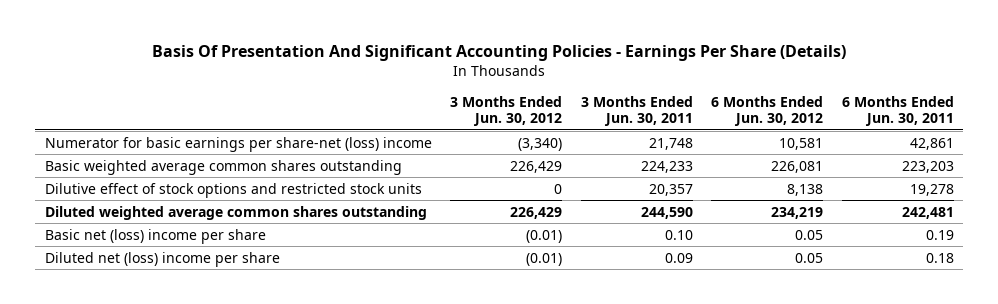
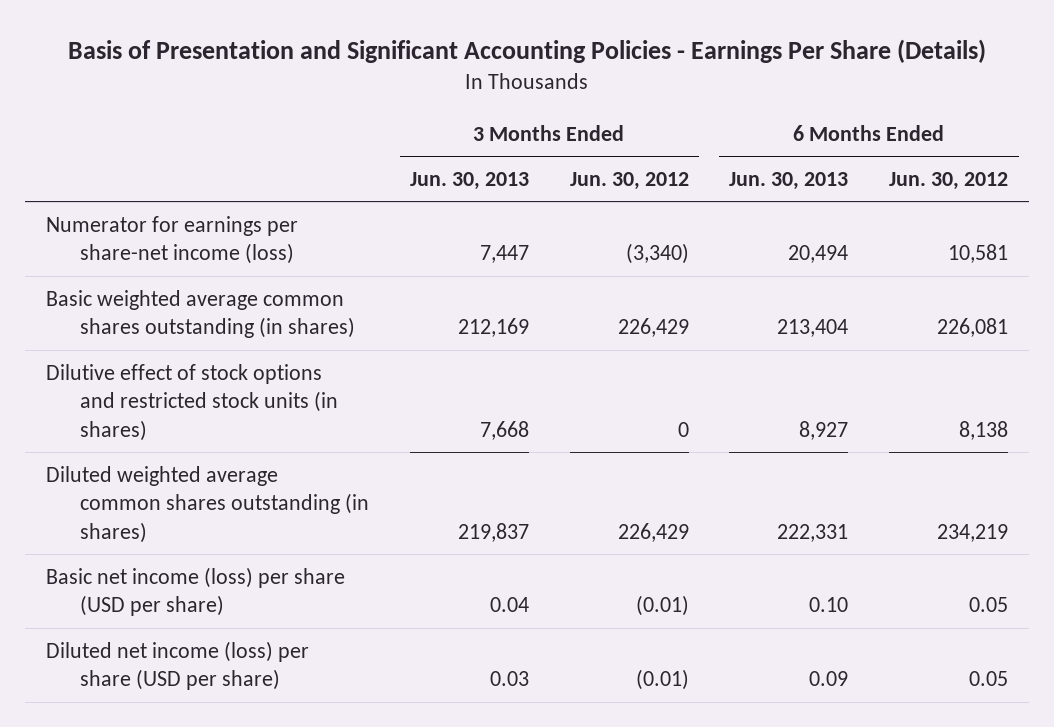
[152,44,847,61] Basis Of Presentation And Significant Accounting Policies - Earnings Per Share (Details) -> [67,39,986,64] Basis of Presentation and Significant Accounting Policies - Earnings Per Share (Details)
[580,95,693,127] 3 Months Ended Jun. 30, 2011 -> none
[841,95,954,127] 6 Months Ended Jun. 30, 2011 -> none
none -> [409,172,529,191] Jun. 30, 2013
none -> [729,172,849,191] Jun. 30, 2013
[44,136,432,152] Numerator for basic earnings per share-net (loss) income -> [45,215,298,265] Numerator for earnings per share-net income (loss)
[44,159,402,175] Basic weighted average common shares outstanding -> [45,289,356,339] Basic weighted average common shares outstanding (in shares)
[44,182,422,198] Dilutive effect of stock options and restricted stock units -> [45,363,339,441] Dilutive effect of stock options and restricted stock units (in shares)
[44,205,427,220] Diluted weighted average common shares outstanding -> [45,465,370,543] Diluted weighted average common shares outstanding (in shares)
[44,228,266,244] Basic net (loss) income per share -> [45,566,345,617] Basic net income (loss) per share (USD per share)
[44,251,280,267] Diluted net (loss) income per share -> [45,640,309,691] Diluted net income (loss) per share (USD per share)

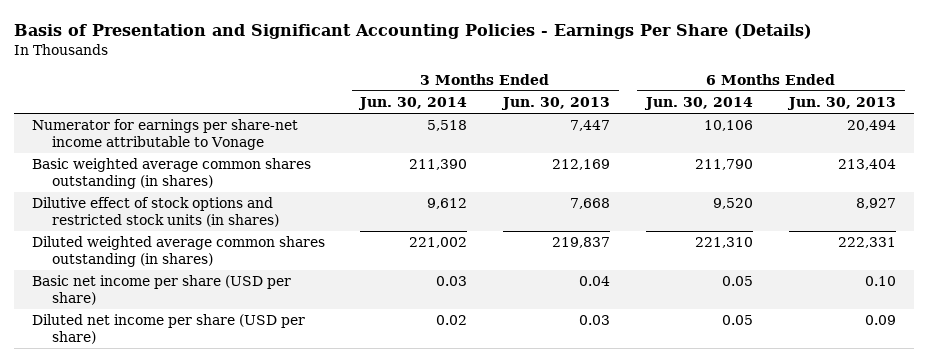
[569,172,689,191] Jun. 30, 2012 -> none
[889,172,1009,191] Jun. 30, 2012 -> none
none -> [358,97,468,111] Jun. 30, 2014
none -> [644,97,754,111] Jun. 30, 2014
[45,215,298,265] Numerator for earnings per share-net income (loss) -> [31,119,298,150] Numerator for earnings per share-net income attributable to Vonage
[45,566,345,617] Basic net income (loss) per share (USD per share) -> [31,275,291,305] Basic net income per share (USD per share)
[45,640,309,691] Diluted net income (loss) per share (USD per share) -> [31,314,305,344] Diluted net income per share (USD per share)

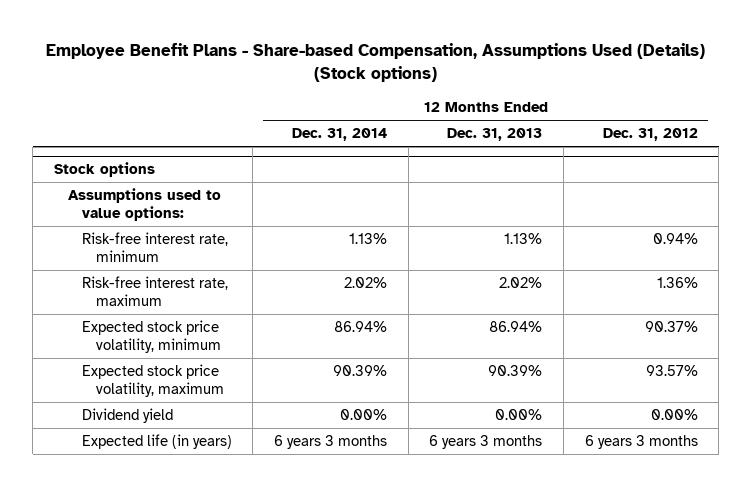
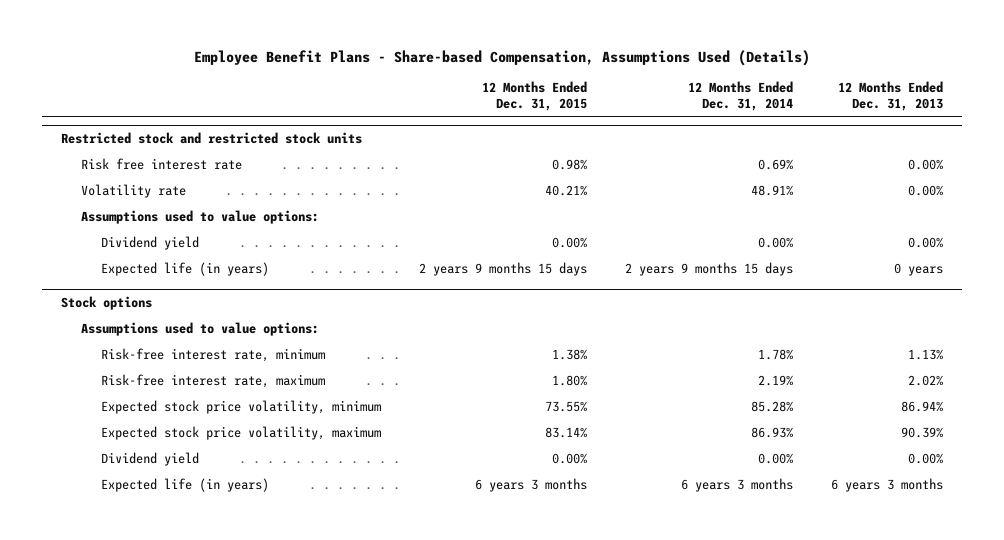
[45,42,705,82] Employee Benefit Plans - Share-based Compensation, Assumptions Used (Details) (Stock options) -> [194,50,811,67] Employee Benefit Plans - Share-based Compensation, Assumptions Used (Details)
[602,128,698,142] Dec. 31, 2012 -> none
none -> [482,81,588,112] 12 Months Ended Dec. 31, 2015
none -> [61,132,363,145] Restricted stock and restricted stock units
none -> [81,158,243,171] Risk free interest rate
none -> [81,184,187,199] Volatility rate
none -> [81,210,320,225] Assumptions used to value options:
none -> [101,236,200,251] Dividend yield
none -> [101,262,270,277] Expected life (in years)
[349,233,388,245] 1.13% -> [758,349,794,361] 1.78%
[344,277,388,289] 2.02% -> [758,375,794,387] 2.19%
[334,321,388,333] 86.94% -> [751,401,794,413] 85.28%
[333,365,388,377] 90.39% -> [751,427,794,439] 86.93%

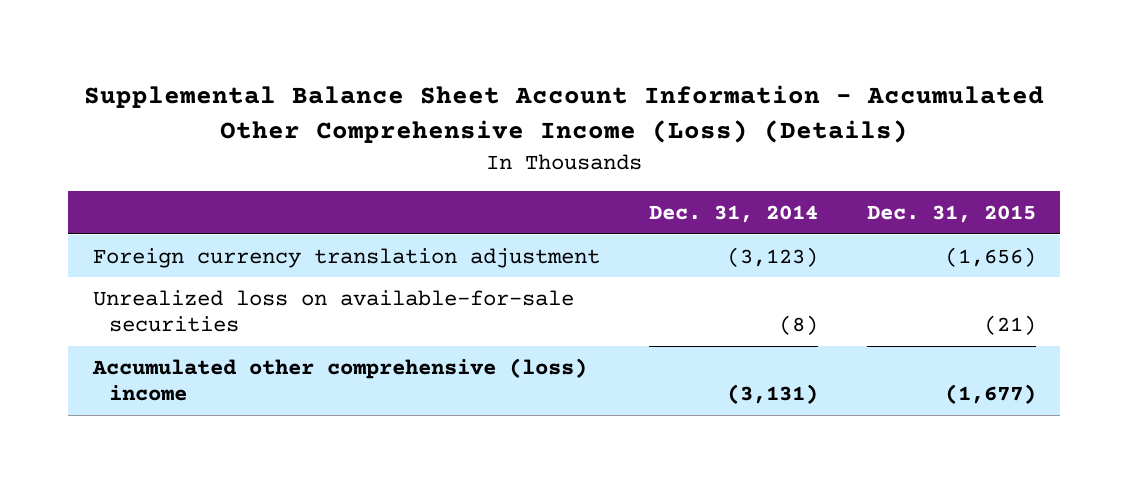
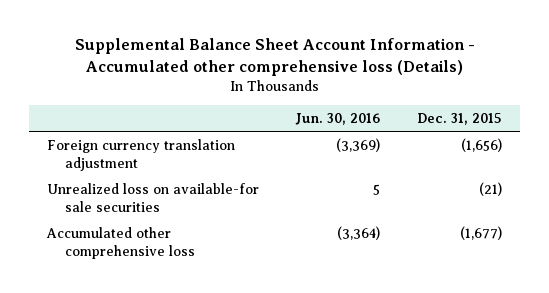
[84,85,1045,144] Supplemental Balance Sheet Account Information - Accumulated Other Comprehensive Income (Loss) (Details) -> [74,38,475,77] Supplemental Balance Sheet Account Information - Accumulated other comprehensive loss (Details)
[648,205,818,224] Dec. 31, 2014 -> none
none -> [295,113,381,126] Jun. 30, 2016
[92,289,574,333] Unrealized loss on available-for-sale securities -> [47,182,260,212] Unrealized loss on available-for sale securities
[91,357,587,402] Accumulated other comprehensive (loss) income -> [46,226,196,259] Accumulated other comprehensive loss

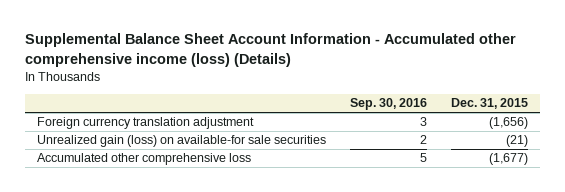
[74,38,475,77] Supplemental Balance Sheet Account Information - Accumulated other comprehensive loss (Details) -> [24,33,516,68] Supplemental Balance Sheet Account Information - Accumulated other comprehensive income (loss) (Details)
[295,113,381,126] Jun. 30, 2016 -> none
none -> [349,98,427,111] Sep. 30, 2016
[47,182,260,212] Unrealized loss on available-for sale securities -> [36,135,326,148] Unrealized gain (loss) on available-for sale securities

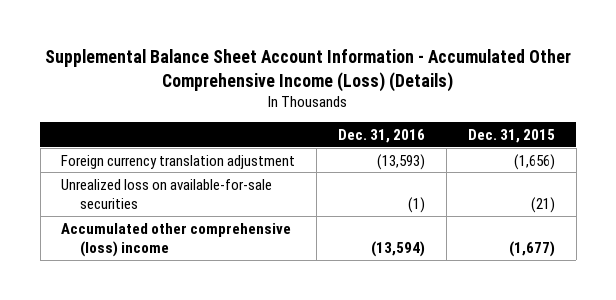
[24,33,516,68] Supplemental Balance Sheet Account Information - Accumulated other comprehensive income (loss) (Details) -> [45,49,572,92] Supplemental Balance Sheet Account Information - Accumulated Other Comprehensive Income (Loss) (Details)
[349,98,427,111] Sep. 30, 2016 -> none
none -> [338,128,426,143] Dec. 31, 2016
[36,135,326,148] Unrealized gain (loss) on available-for sale securities -> [61,178,273,210] Unrealized loss on available-for-sale securities
[36,153,251,166] Accumulated other comprehensive loss -> [61,222,292,258] Accumulated other comprehensive (loss) income

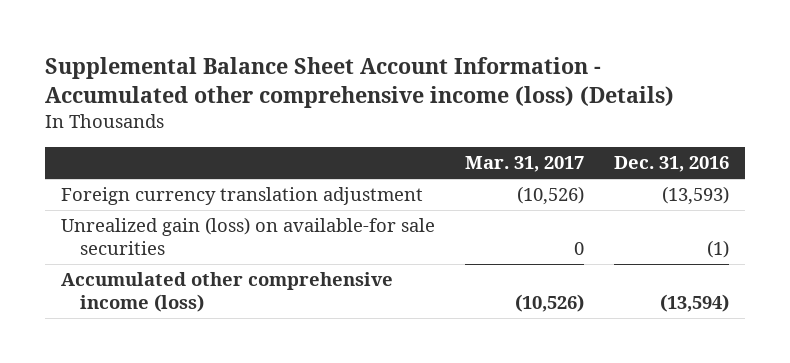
[45,49,572,92] Supplemental Balance Sheet Account Information - Accumulated Other Comprehensive Income (Loss) (Details) -> [45,57,675,109] Supplemental Balance Sheet Account Information - Accumulated other comprehensive income (loss) (Details)
[468,128,556,143] Dec. 31, 2015 -> none
none -> [465,156,585,173] Mar. 31, 2017
[61,178,273,210] Unrealized loss on available-for-sale securities -> [60,217,435,255] Unrealized gain (loss) on available-for sale securities
[61,222,292,258] Accumulated other comprehensive (loss) income -> [60,272,393,312] Accumulated other comprehensive income (loss)

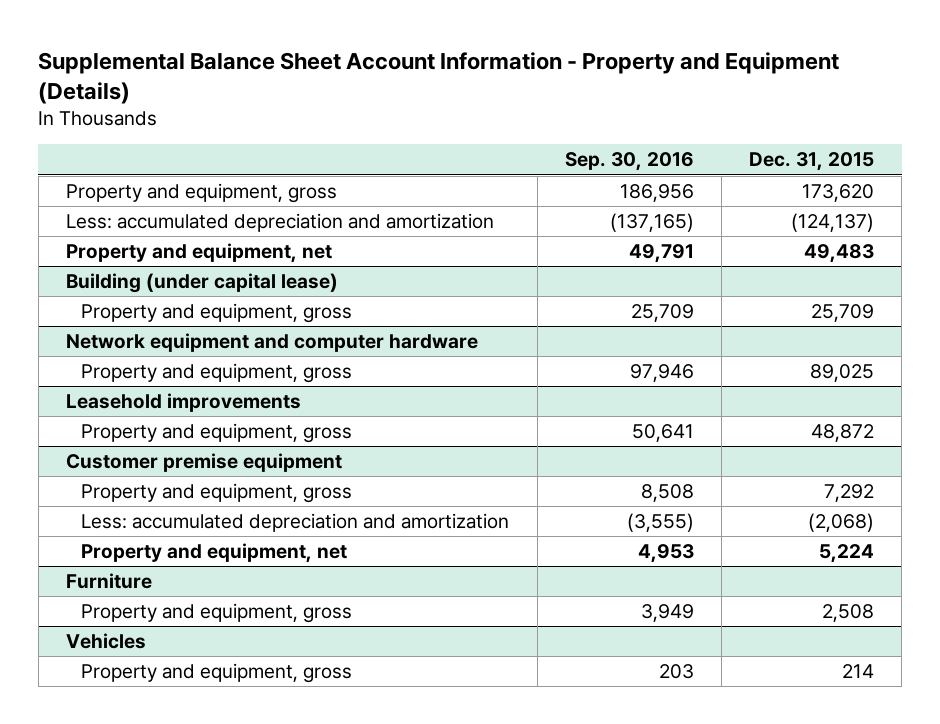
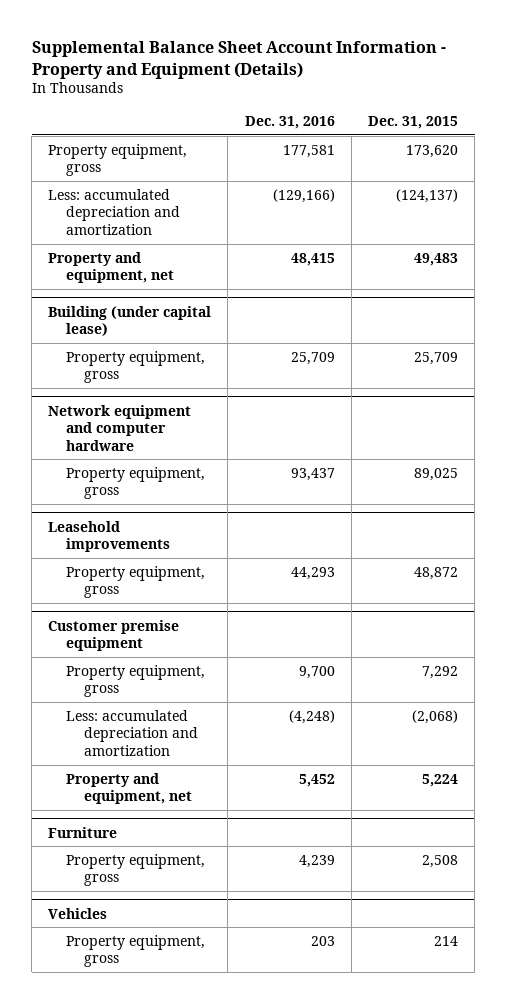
[564,152,694,172] Sep. 30, 2016 -> none
none -> [244,115,335,129] Dec. 31, 2016
[66,183,338,204] Property and equipment, gross -> [48,143,188,177] Property equipment, gross
[81,303,353,324] Property and equipment, gross -> [65,350,205,384] Property equipment, gross
[81,363,353,384] Property and equipment, gross -> [65,466,205,500] Property equipment, gross
[81,423,353,444] Property and equipment, gross -> [65,565,205,599] Property equipment, gross
[81,483,353,504] Property and equipment, gross -> [65,664,205,698] Property equipment, gross
[81,603,353,624] Property and equipment, gross -> [65,853,205,887] Property equipment, gross
[81,663,353,684] Property and equipment, gross -> [65,934,205,968] Property equipment, gross

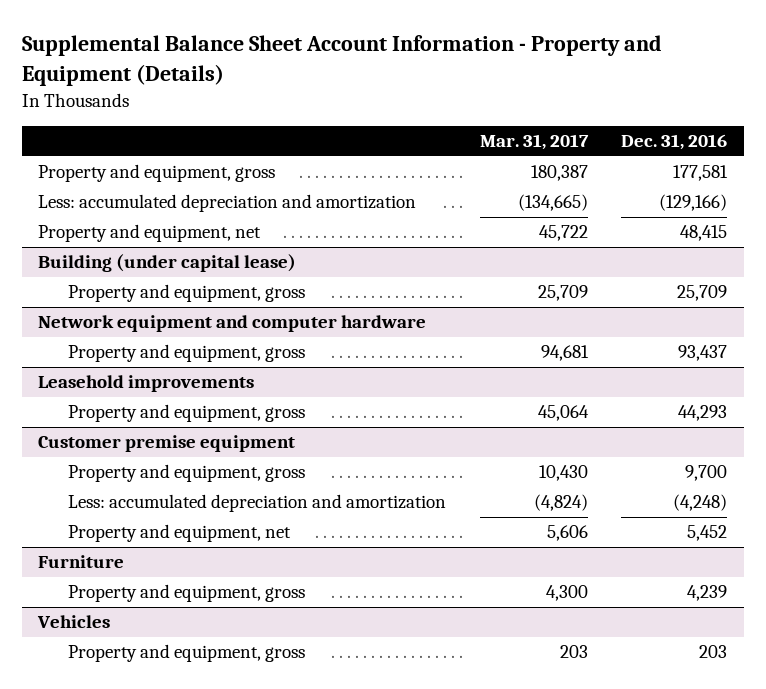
[368,115,459,129] Dec. 31, 2015 -> none
none -> [479,134,589,151] Mar. 31, 2017
[48,143,188,177] Property equipment, gross -> [38,164,276,183] Property and equipment, gross
[65,350,205,384] Property equipment, gross -> [68,284,306,303] Property and equipment, gross
[65,466,205,500] Property equipment, gross -> [68,344,306,363] Property and equipment, gross
[65,565,205,599] Property equipment, gross -> [68,404,306,423] Property and equipment, gross
[65,664,205,698] Property equipment, gross -> [68,464,306,483] Property and equipment, gross
[65,853,205,887] Property equipment, gross -> [68,584,306,603] Property and equipment, gross
[65,934,205,968] Property equipment, gross -> [68,644,306,663] Property and equipment, gross

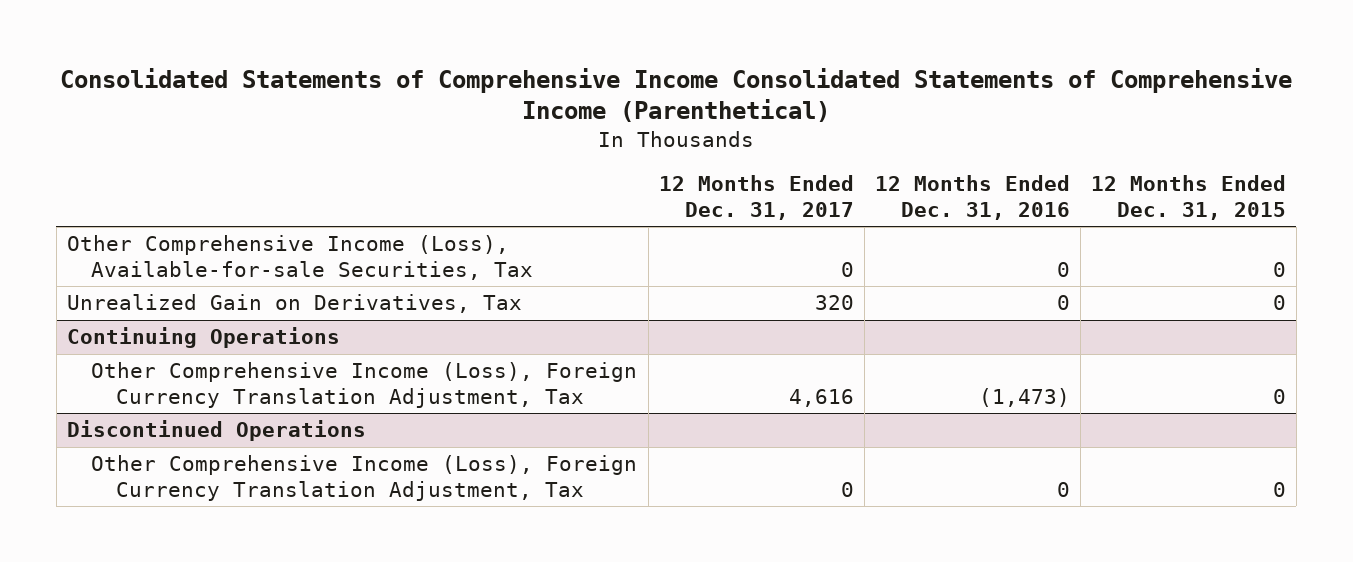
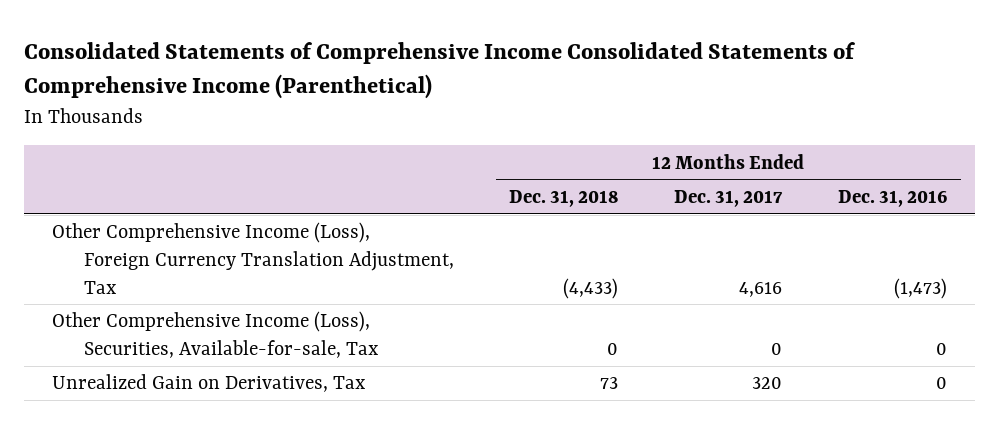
[1090,175,1286,220] 12 Months Ended Dec. 31, 2015 -> none
none -> [509,189,619,207] Dec. 31, 2018
[66,235,534,280] Other Comprehensive Income (Loss), Available-for-sale Securities, Tax -> none
[66,327,340,349] Continuing Operations -> none
[66,420,366,442] Discontinued Operations -> none
[91,455,638,501] Other Comprehensive Income (Loss), Foreign Currency Translation Adjustment, Tax -> none
none -> [52,311,378,359] Other Comprehensive Income (Loss), Securities, Available-for-sale, Tax
[66,294,522,314] Unrealized Gain on Derivatives, Tax -> [52,374,366,393] Unrealized Gain on Derivatives, Tax

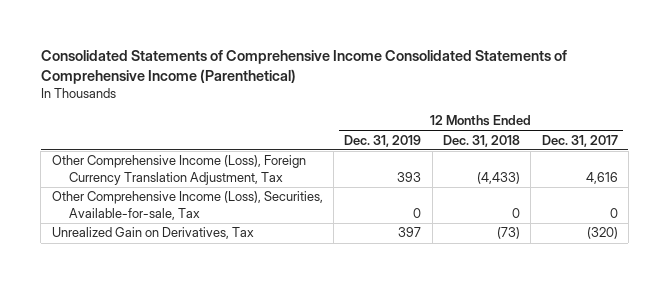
[837,189,947,207] Dec. 31, 2016 -> none
none -> [344,134,422,147] Dec. 31, 2019
[600,377,619,390] 73 -> [496,227,520,240] (73)
[752,377,783,390] 320 -> [586,227,618,240] (320)

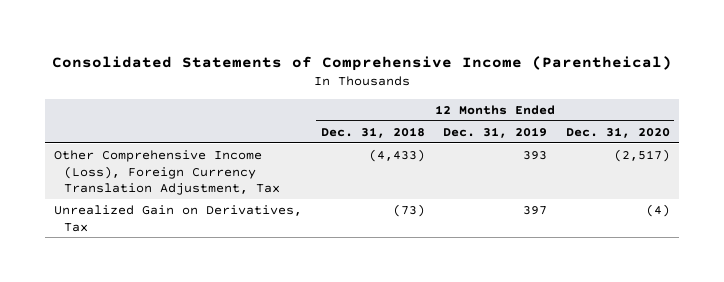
[40,49,567,84] Consolidated Statements of Comprehensive Income Consolidated Statements of Comprehensive Income (Parenthetical) -> [51,55,672,71] Consolidated Statements of Comprehensive Income (Parentheical)
[541,134,618,147] Dec. 31, 2017 -> none
none -> [565,126,670,138] Dec. 31, 2020
[51,191,323,220] Other Comprehensive Income (Loss), Securities, Available-for-sale, Tax -> none

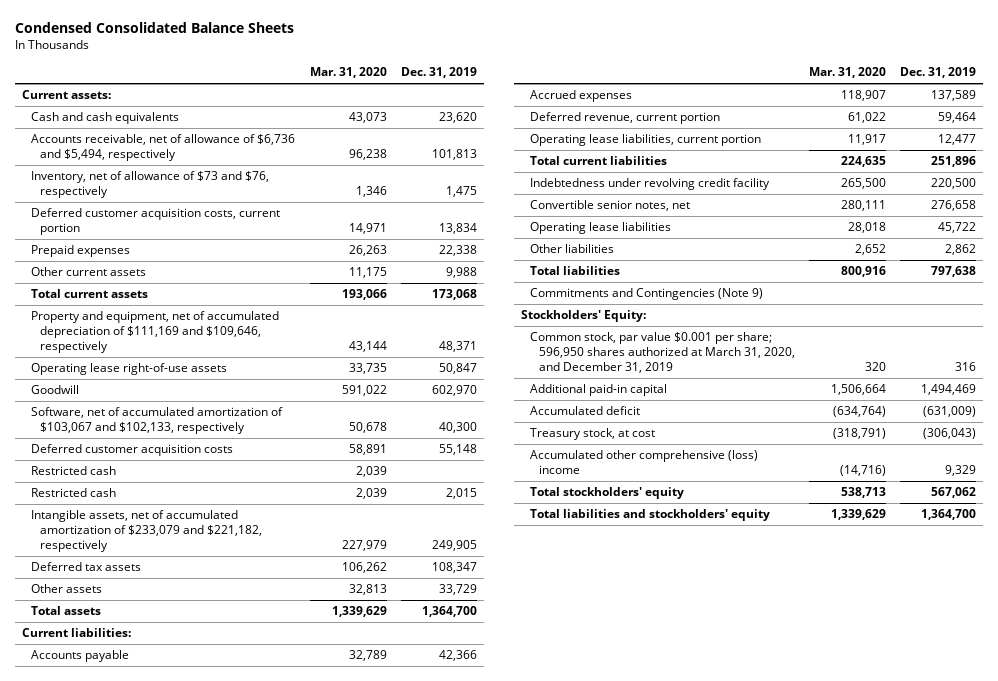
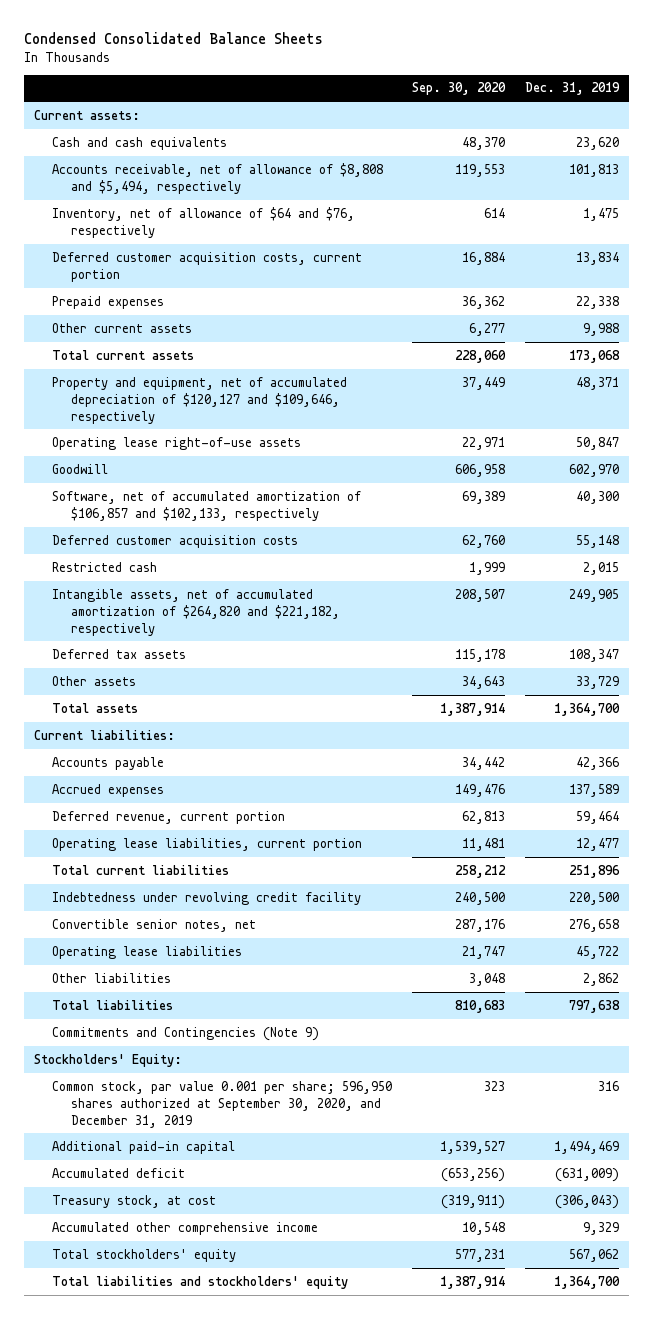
[310,67,388,79] Mar. 31, 2020 -> none
none -> [412,82,507,96] Sep. 30, 2020
[30,134,295,162] Accounts receivable, net of allowance of $6,736 and $5,494, respectively -> [52,162,384,194] Accounts receivable, net of allowance of $8,808 and $5,494, respectively
[30,171,269,199] Inventory, net of allowance of $73 and $76, respectively -> [52,206,356,238] Inventory, net of allowance of $64 and $76, respectively
[30,311,279,354] Property and equipment, net of accumulated depreciation of $111,169 and $109,646, respectively -> [52,376,348,424] Property and equipment, net of accumulated depreciation of $120,127 and $109,646, respectively
[30,407,283,435] Software, net of accumulated amortization of $103,067 and $102,133, respectively -> [52,490,362,521] Software, net of accumulated amortization of $106,857 and $102,133, respectively
[30,466,116,476] Restricted cash -> none
[30,510,262,553] Intangible assets, net of accumulated amortization of $233,079 and $221,182, respectively -> [52,588,341,636] Intangible assets, net of accumulated amortization of $264,820 and $221,182, respectively
[529,332,795,374] Common stock, par value $0.001 per share; 596,950 shares authorized at March 31, 2020, and December 31, 2019 -> [52,1080,393,1128] Common stock, par value 0.001 per share; 596,950 shares authorized at September 30, 2020, and December 31, 2019
[529,450,758,475] Accumulated other comprehensive (loss) income -> [52,1221,319,1235] Accumulated other comprehensive income

